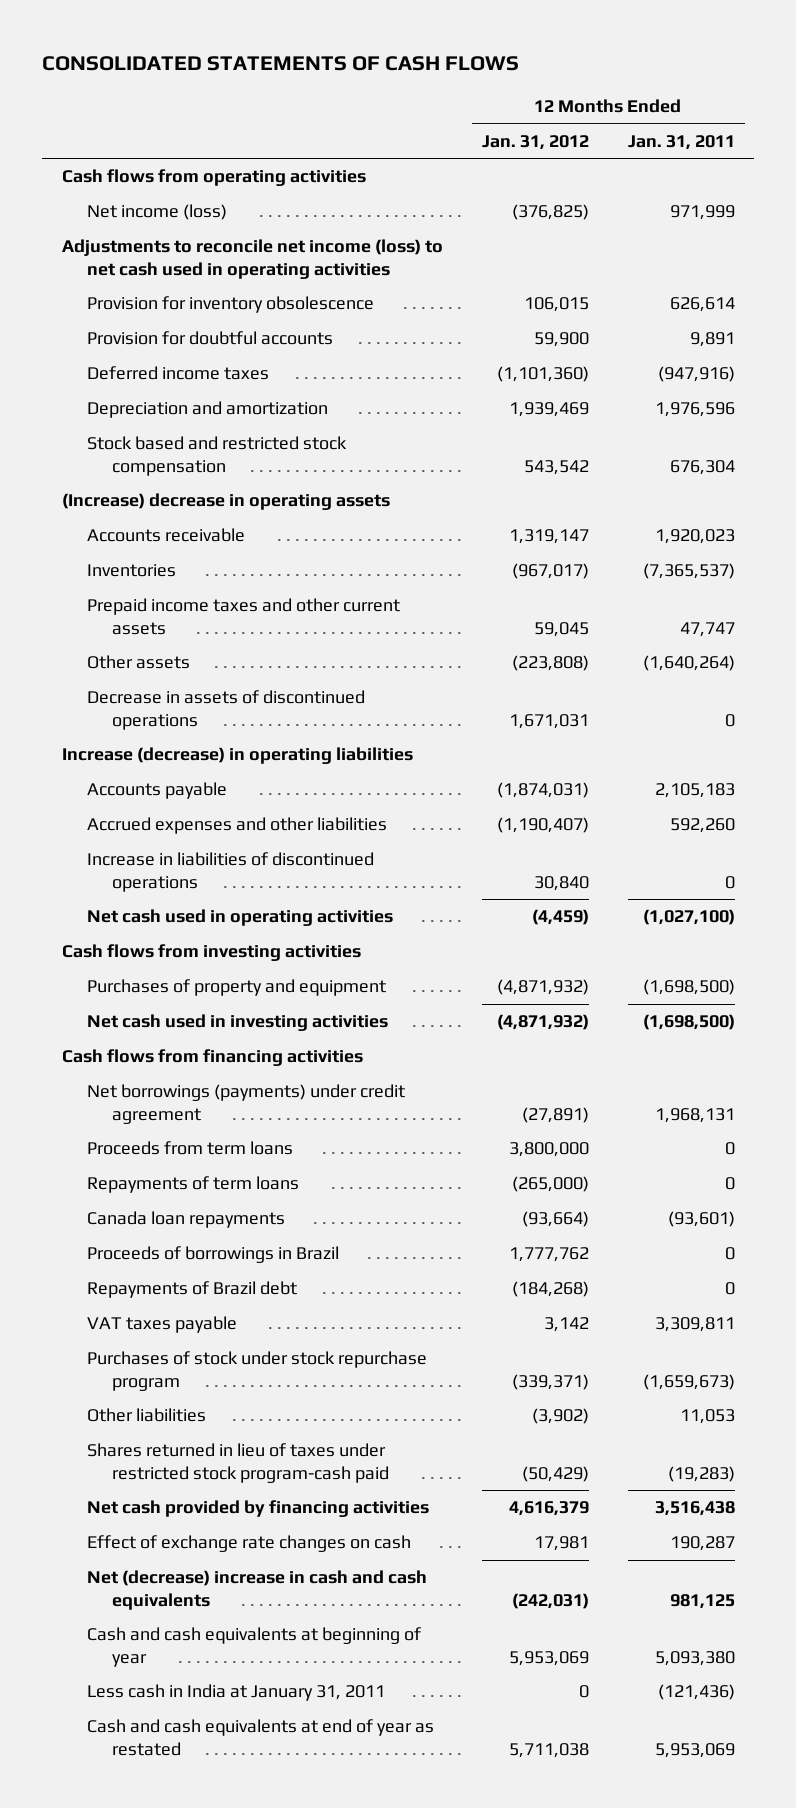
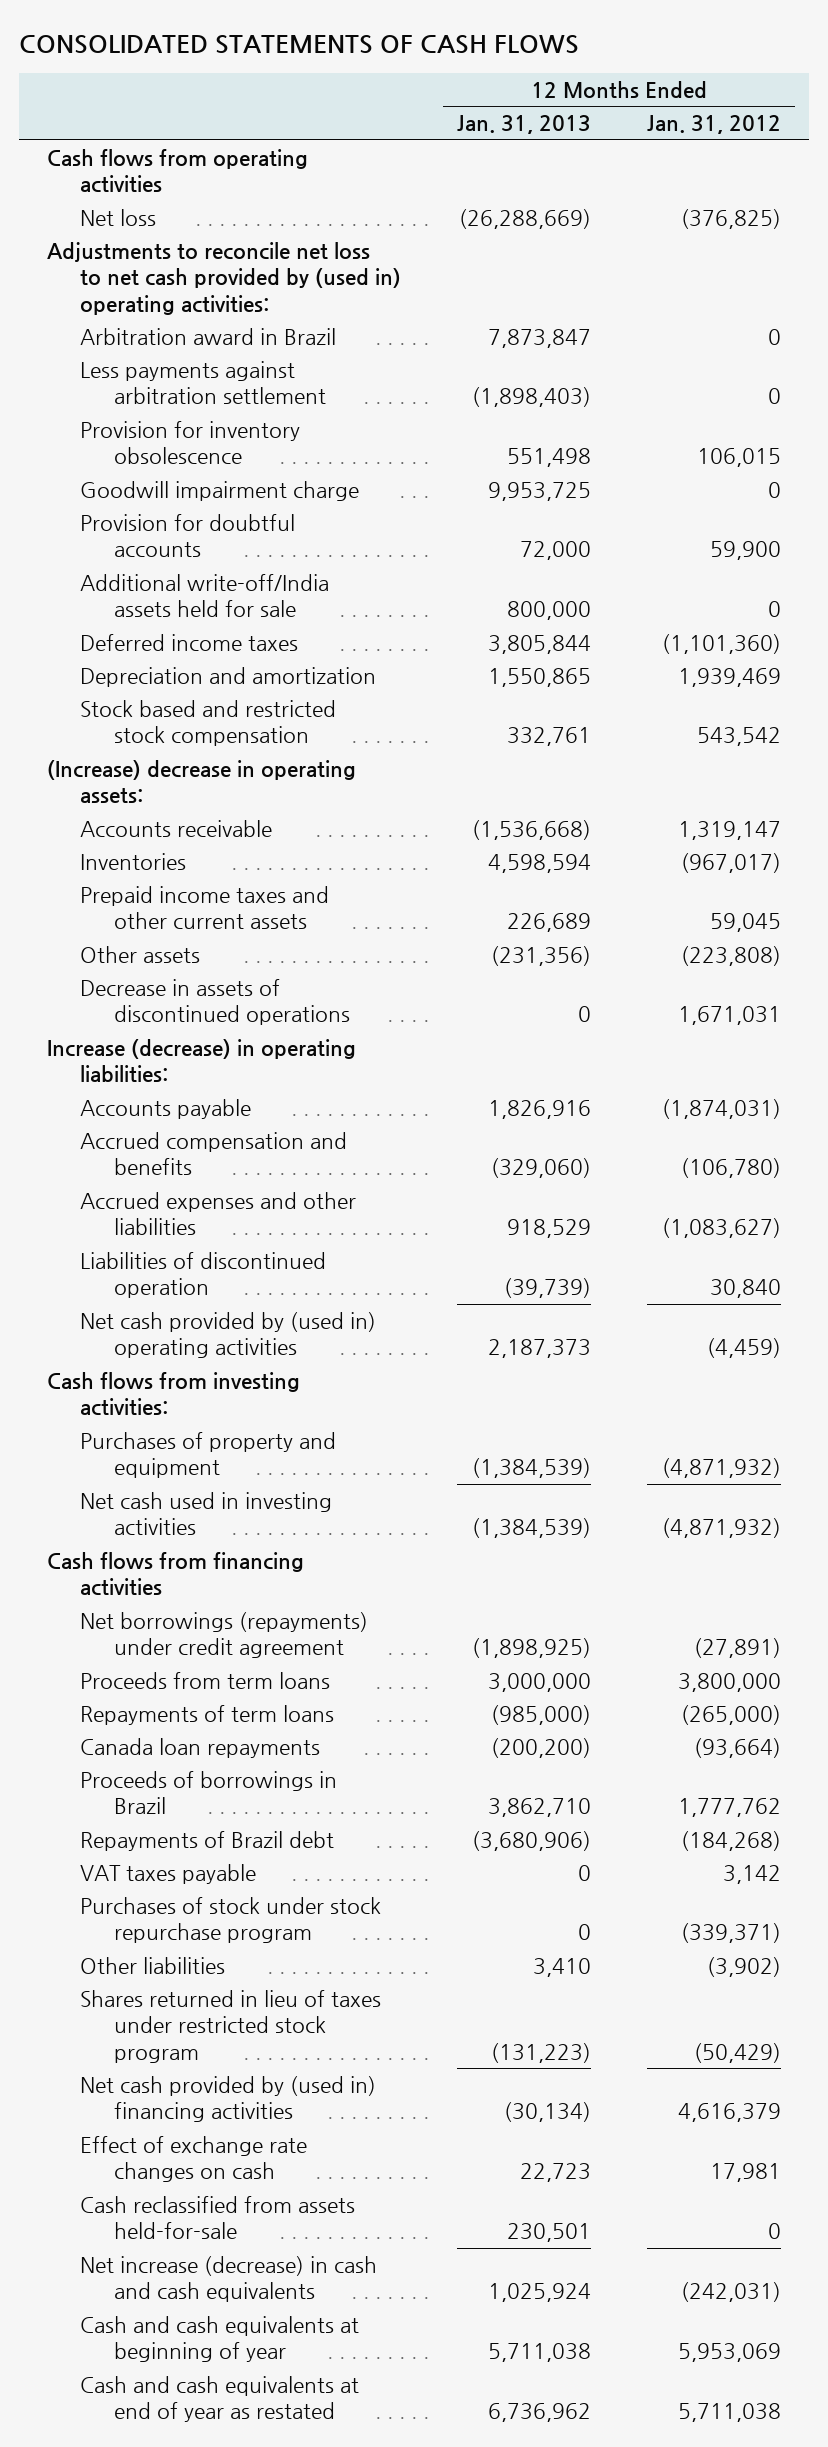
[627,134,735,150] Jan. 31, 2011 -> none
none -> [457,115,592,135] Jan. 31, 2013
[86,204,227,221] Net income (loss) -> [80,209,157,227] Net loss
[61,239,443,279] Adjustments to reconcile net income (loss) to net cash used in operating activities -> [46,242,402,315] Adjustments to reconcile net loss to net cash provided by (used in) operating activities:
none -> [80,328,337,346] Arbitration award in Brazil
none -> [80,361,326,405] Less payments against arbitration settlement
none -> [80,481,360,502] Goodwill impairment charge
none -> [80,574,330,618] Additional write-off/India assets held for sale
[61,493,390,511] (Increase) decrease in operating assets -> [46,760,356,804] (Increase) decrease in operating assets:
[61,747,413,765] Increase (decrease) in operating liabilities -> [46,1039,356,1083] Increase (decrease) in operating liabilities:
none -> [80,1132,348,1176] Accrued compensation and benefits
[496,817,589,834] (1,190,407) -> [662,1218,782,1239] (1,083,627)
[86,852,374,892] Increase in liabilities of discontinued operations -> [80,1252,327,1299] Liabilities of discontinued operation
[86,909,393,927] Net cash used in operating activities -> [80,1312,377,1359] Net cash provided by (used in) operating activities
[61,944,361,962] Cash flows from investing activities -> [46,1372,300,1417] Cash flows from investing activities:
[86,1084,405,1124] Net borrowings (payments) under credit agreement -> [80,1612,369,1659] Net borrowings (repayments) under credit agreement
[86,1443,390,1483] Shares returned in lieu of taxes under restricted stock program-cash paid -> [80,1990,382,2063] Shares returned in lieu of taxes under restricted stock program
[86,1500,429,1518] Net cash provided by financing activities -> [80,2076,377,2123] Net cash provided by (used in) financing activities
none -> [80,2196,356,2240] Cash reclassified from assets held-for-sale
[86,1570,427,1610] Net (decrease) increase in cash and cash equivalents -> [80,2256,378,2303] Net increase (decrease) in cash and cash equivalents
[86,1684,385,1702] Less cash in India at January 31, 2011 -> none

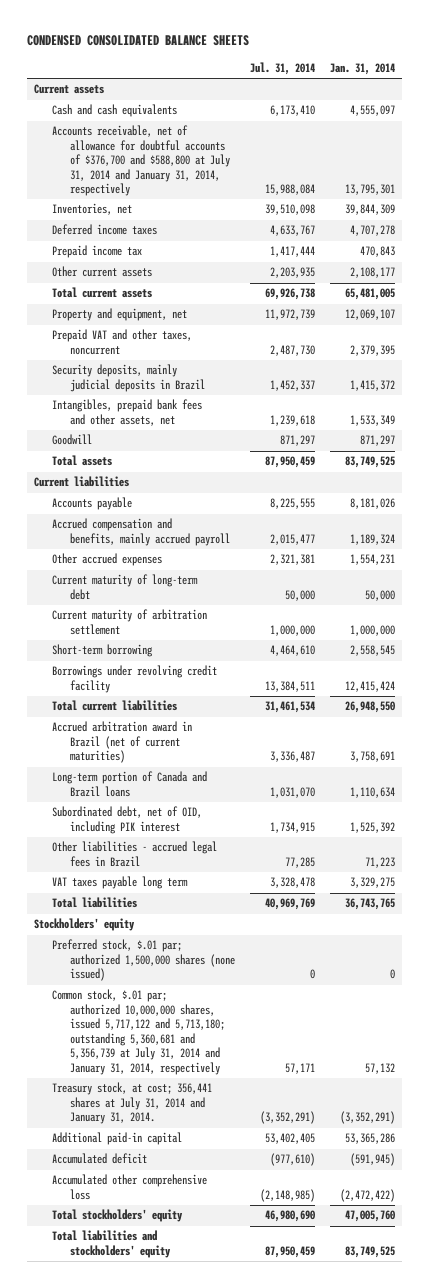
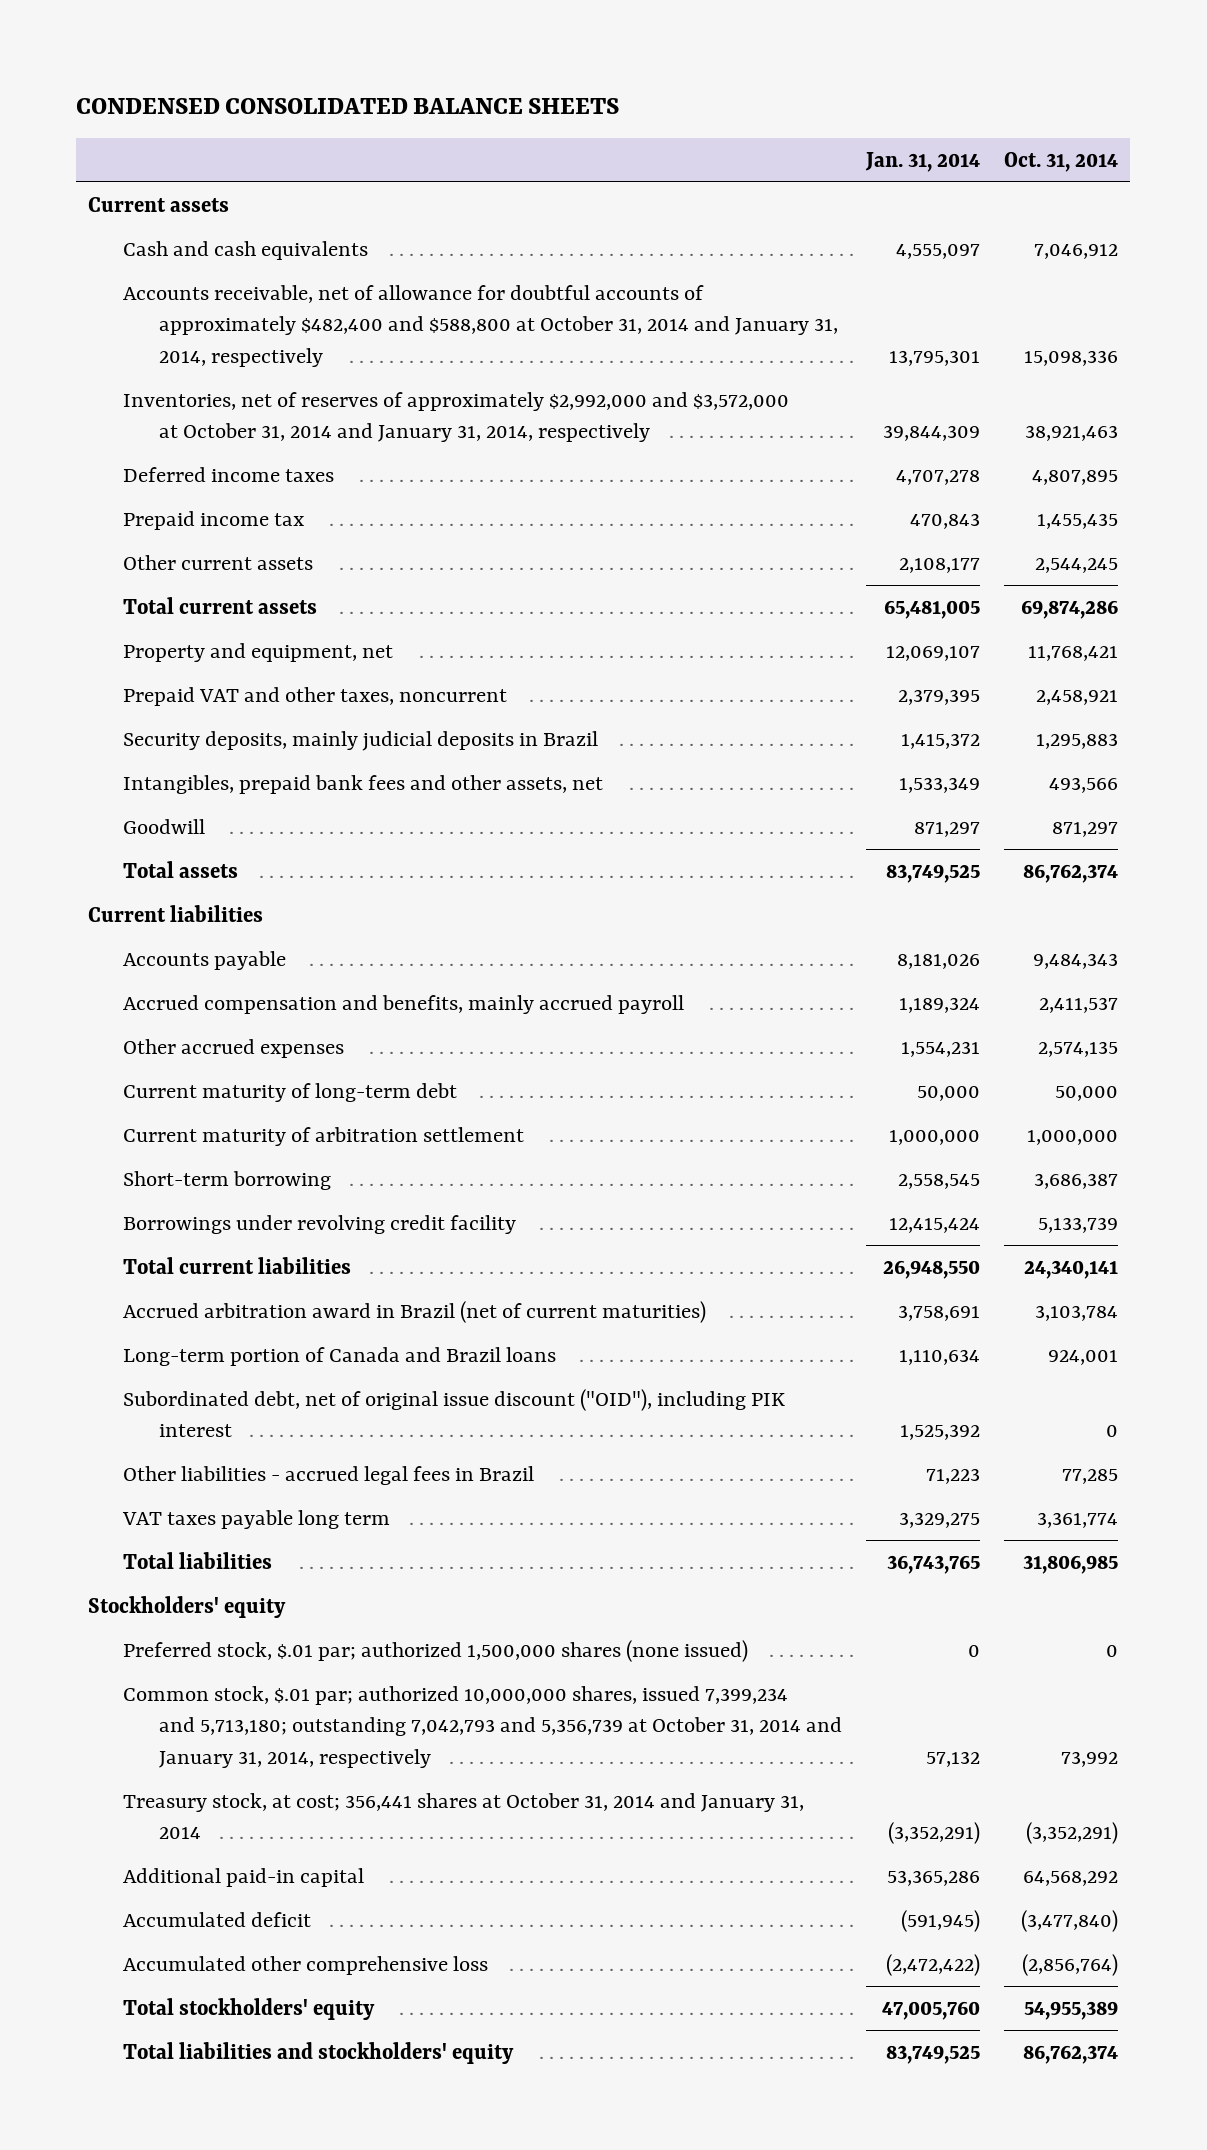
[249,61,315,75] Jul. 31, 2014 -> none
none -> [1004,151,1119,172] Oct. 31, 2014
[52,125,231,197] Accounts receivable, net of allowance for doubtful accounts of $376,700 and $588,800 at July 31, 2014 and January 31, 2014, respectively -> [123,284,838,367] Accounts receivable, net of allowance for doubtful accounts of approximately $482,400 and $588,800 at October 31, 2014 and January 31, 2014, respectively
[52,203,133,216] Inventories, net -> [123,391,790,443] Inventories, net of reserves of approximately $2,992,000 and $3,572,000 at October 31, 2014 and January 31, 2014, respectively
[52,806,203,834] Subordinated debt, net of OID, including PIK interest -> [123,1388,786,1438] Subordinated debt, net of original issue discount ("OID"), including PIK interest
[52,989,226,1075] Common stock, $.01 par; authorized 10,000,000 shares, issued 5,717,122 and 5,713,180; outstanding 5,360,681 and 5,356,739 at July 31, 2014 and January 31, 2014, respectively -> [123,1685,842,1768] Common stock, $.01 par; authorized 10,000,000 shares, issued 7,399,234 and 5,713,180; outstanding 7,042,793 and 5,356,739 at October 31, 2014 and January 31, 2014, respectively
[52,1082,213,1125] Treasury stock, at cost; 356,441 shares at July 31, 2014 and January 31, 2014. -> [123,1792,805,1840] Treasury stock, at cost; 356,441 shares at October 31, 2014 and January 31, 2014

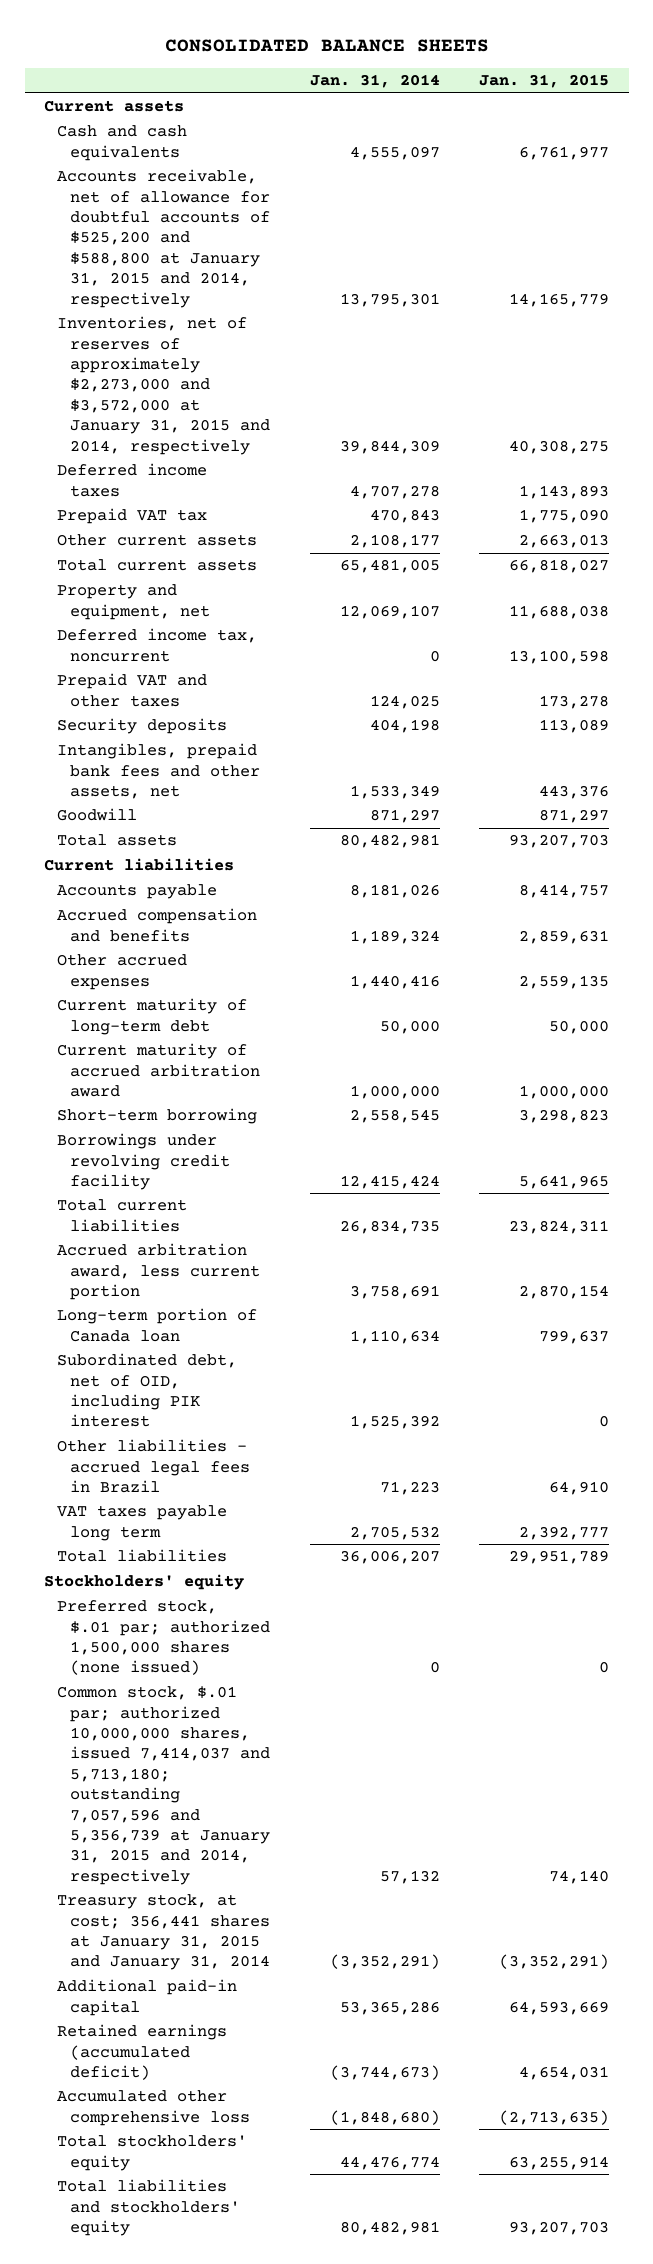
[76,97,620,114] CONDENSED CONSOLIDATED BALANCE SHEETS -> [164,39,489,53] CONSOLIDATED BALANCE SHEETS
[1004,151,1119,172] Oct. 31, 2014 -> none
none -> [478,74,609,89] Jan. 31, 2015
[123,284,838,367] Accounts receivable, net of allowance for doubtful accounts of approximately $482,400 and $588,800 at October 31, 2014 and January 31, 2014, respectively -> [57,169,271,308] Accounts receivable, net of allowance for doubtful accounts of $525,200 and $588,800 at January 31, 2015 and 2014, respectively
[123,391,790,443] Inventories, net of reserves of approximately $2,992,000 and $3,572,000 at October 31, 2014 and January 31, 2014, respectively -> [57,316,271,455] Inventories, net of reserves of approximately $2,273,000 and $3,572,000 at January 31, 2015 and 2014, respectively
[123,510,305,530] Prepaid income tax -> [57,508,208,525] Prepaid VAT tax
none -> [57,628,258,662] Deferred income tax, noncurrent
[123,686,508,706] Prepaid VAT and other taxes, noncurrent -> [57,673,208,707] Prepaid VAT and other taxes
[897,688,980,705] 2,379,395 -> [369,694,440,709] 124,025
[123,730,599,751] Security deposits, mainly judicial deposits in Brazil -> [57,718,228,735] Security deposits
[900,732,980,749] 1,415,372 -> [369,719,440,734] 404,198
[885,863,980,883] 83,749,525 -> [339,834,440,849] 80,482,981
[123,994,685,1014] Accrued compensation and benefits, mainly accrued payroll -> [57,908,258,942] Accrued compensation and benefits
[900,1040,980,1057] 1,554,231 -> [349,974,440,989] 1,440,416
[123,1126,525,1146] Current maturity of arbitration settlement -> [57,1043,261,1097] Current maturity of accrued arbitration award
[882,1259,980,1279] 26,948,550 -> [339,1219,440,1234] 26,834,735
[123,1300,707,1323] Accrued arbitration award in Brazil (net of current maturities) -> [57,1243,261,1300] Accrued arbitration award, less current portion
[123,1346,557,1366] Long-term portion of Canada and Brazil loans -> [57,1308,258,1342] Long-term portion of Canada loan
[123,1388,786,1438] Subordinated debt, net of original issue discount ("OID"), including PIK interest -> [57,1353,238,1428] Subordinated debt, net of OID, including PIK interest
[898,1511,980,1528] 3,329,275 -> [349,1525,440,1540] 2,705,532
[886,1554,980,1574] 36,743,765 -> [339,1550,440,1565] 36,006,207
[123,1685,842,1768] Common stock, $.01 par; authorized 10,000,000 shares, issued 7,399,234 and 5,713,180; outstanding 7,042,793 and 5,356,739 at October 31, 2014 and January 31, 2014, respectively -> [57,1686,271,1885] Common stock, $.01 par; authorized 10,000,000 shares, issued 7,414,037 and 5,713,180; outstanding 7,057,596 and 5,356,739 at January 31, 2015 and 2014, respectively
[123,1792,805,1840] Treasury stock, at cost; 356,441 shares at October 31, 2014 and January 31, 2014 -> [57,1894,271,1971] Treasury stock, at cost; 356,441 shares at January 31, 2015 and January 31, 2014
[123,1911,312,1927] Accumulated deficit -> [57,2024,228,2080] Retained earnings (accumulated deficit)
[900,1909,980,1932] (591,945) -> [329,2064,440,2080] (3,744,673)
[885,1953,980,1976] (2,472,422) -> [329,2109,440,2125] (1,848,680)
[881,2000,980,2020] 47,005,760 -> [339,2155,440,2170] 44,476,774
[885,2044,980,2064] 83,749,525 -> [339,2220,440,2235] 80,482,981

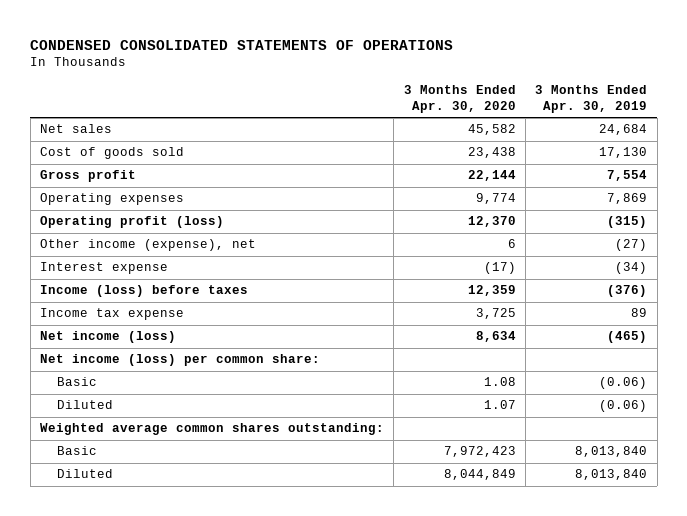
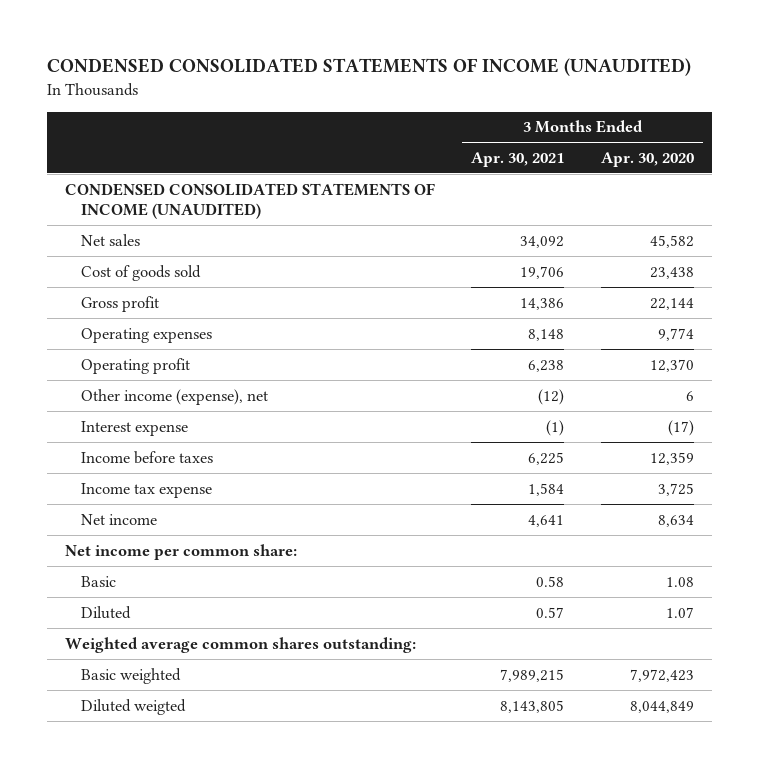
[30,39,454,50] CONDENSED CONSOLIDATED STATEMENTS OF OPERATIONS -> [46,58,691,77] CONDENSED CONSOLIDATED STATEMENTS OF INCOME (UNAUDITED)
[535,85,648,113] 3 Months Ended Apr. 30, 2019 -> none
none -> [471,152,565,168] Apr. 30, 2021
none -> [64,182,435,219] CONDENSED CONSOLIDATED STATEMENTS OF INCOME (UNAUDITED)
[40,216,225,229] Operating profit (loss) -> [80,357,190,374] Operating profit
[40,285,249,298] Income (loss) before taxes -> [80,450,213,464] Income before taxes
[40,331,177,344] Net income (loss) -> [80,513,157,525] Net income
[40,354,321,367] Net income (loss) per common share: -> [64,543,297,560] Net income per common share:
[57,446,98,456] Basic -> [80,667,181,684] Basic weighted
[57,469,114,479] Diluted -> [80,698,186,715] Diluted weigted

